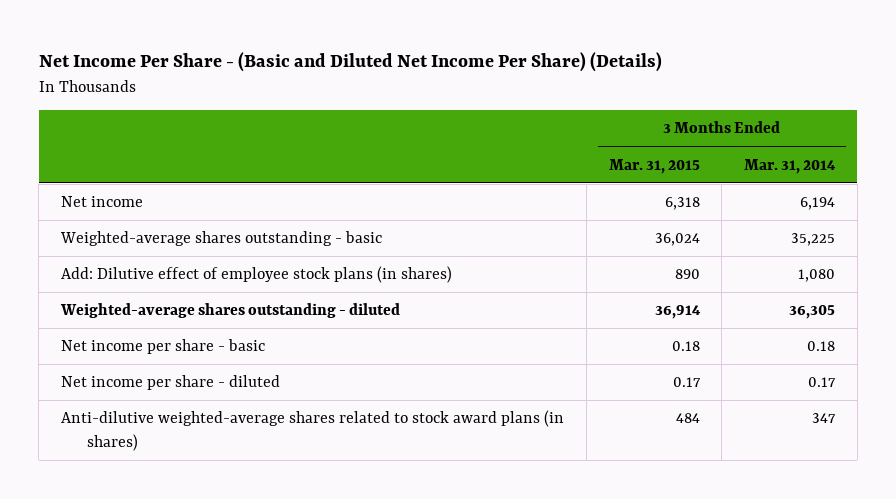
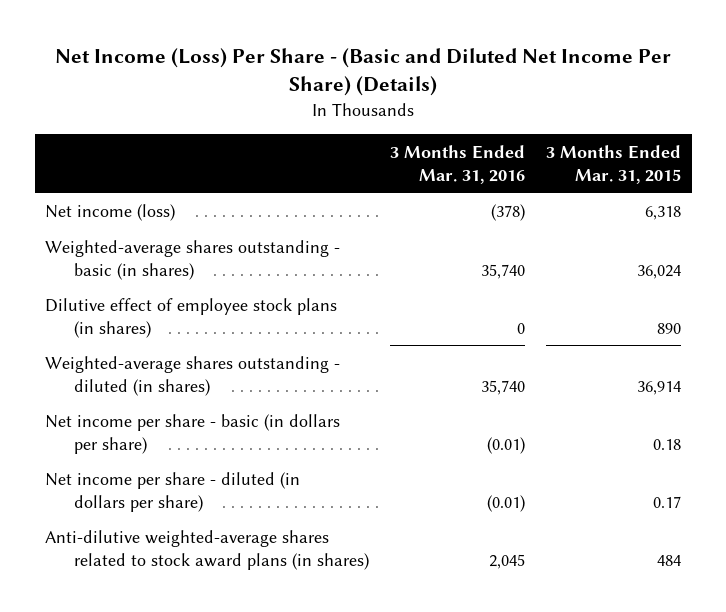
[38,52,662,73] Net Income Per Share - (Basic and Diluted Net Income Per Share) (Details) -> [55,47,672,97] Net Income (Loss) Per Share - (Basic and Diluted Net Income Per Share) (Details)
[744,158,837,174] Mar. 31, 2014 -> none
none -> [389,144,525,184] 3 Months Ended Mar. 31, 2016
[61,196,144,208] Net income -> [45,203,176,221] Net income (loss)
[60,231,383,247] Weighted-average shares outstanding - basic -> [45,239,341,280] Weighted-average shares outstanding - basic (in shares)
[61,266,453,284] Add: Dilutive effect of employee stock plans (in shares) -> [45,297,338,338] Dilutive effect of employee stock plans (in shares)
[60,303,401,319] Weighted-average shares outstanding - diluted -> [45,355,341,396] Weighted-average shares outstanding - diluted (in shares)
[61,339,266,355] Net income per share - basic -> [45,413,341,454] Net income per share - basic (in dollars per share)
[61,375,281,391] Net income per share - diluted -> [45,471,301,512] Net income per share - diluted (in dollars per share)

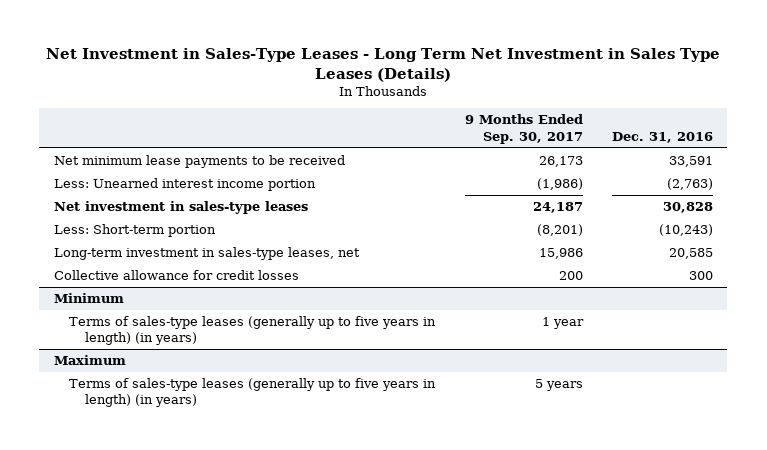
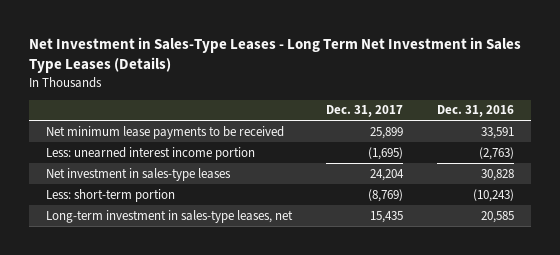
[464,114,583,144] 9 Months Ended Sep. 30, 2017 -> none
none -> [325,105,403,118] Dec. 31, 2017
[53,178,316,192] Less: Unearned interest income portion -> [45,146,255,160] Less: unearned interest income portion
[53,224,216,238] Less: Short-term portion -> [45,188,175,202] Less: short-term portion
[53,270,299,281] Collective allowance for credit losses -> none
[53,293,124,304] Minimum -> none
[69,316,437,346] Terms of sales-type leases (generally up to five years in length) (in years) -> none
[53,355,126,366] Maximum -> none
[69,378,437,408] Terms of sales-type leases (generally up to five years in length) (in years) -> none

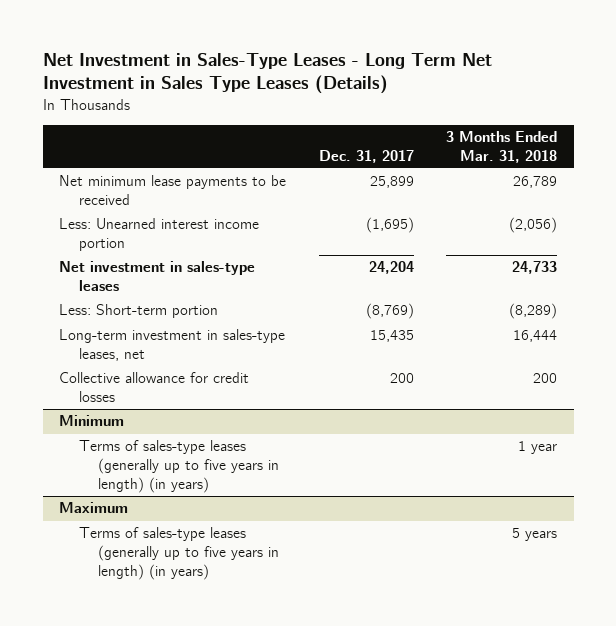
[436,105,514,118] Dec. 31, 2016 -> none
none -> [446,131,558,163] 3 Months Ended Mar. 31, 2018
[45,146,255,160] Less: unearned interest income portion -> [58,218,259,251] Less: Unearned interest income portion
[45,188,175,202] Less: short-term portion -> [58,304,218,319] Less: Short-term portion
none -> [58,372,249,402] Collective allowance for credit losses
none -> [58,415,124,427] Minimum
none -> [78,440,280,493] Terms of sales-type leases (generally up to five years in length) (in years)
none -> [58,502,128,514] Maximum
none -> [78,527,280,580] Terms of sales-type leases (generally up to five years in length) (in years)

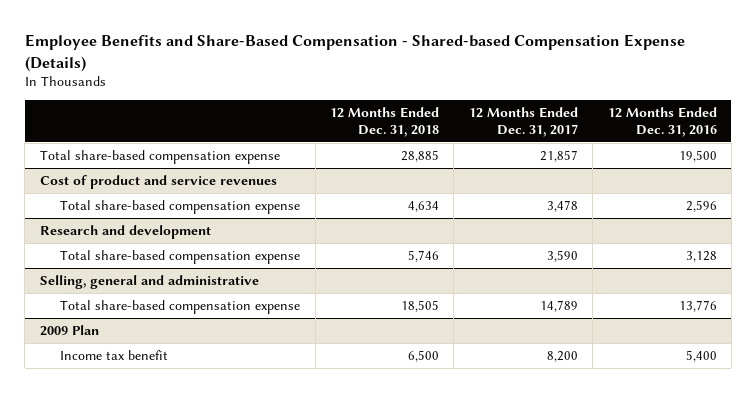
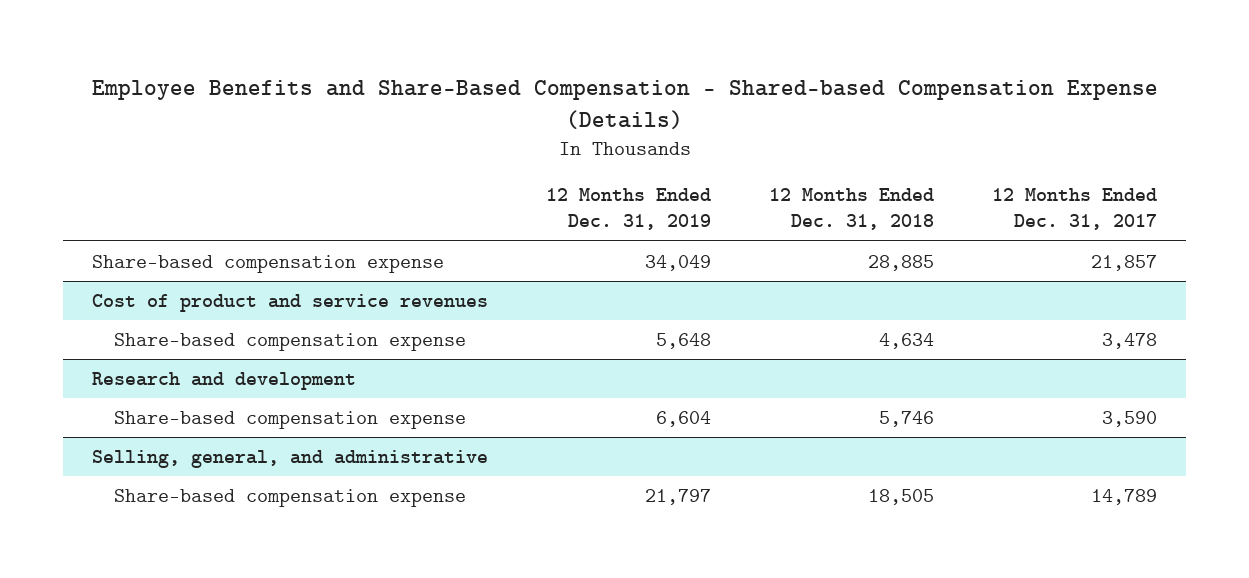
[607,107,717,137] 12 Months Ended Dec. 31, 2016 -> none
none -> [546,187,712,231] 12 Months Ended Dec. 31, 2019
[39,150,280,165] Total share-based compensation expense -> [92,254,445,273] Share-based compensation expense
[60,200,301,215] Total share-based compensation expense -> [114,332,467,351] Share-based compensation expense
[39,325,99,337] 2009 Plan -> none
[60,350,169,361] Income tax benefit -> none
[60,250,301,265] Total share-based compensation expense -> [114,410,467,429] Share-based compensation expense
[39,275,259,290] Selling, general and administrative -> [92,449,489,468] Selling, general, and administrative
[60,300,301,315] Total share-based compensation expense -> [114,488,467,507] Share-based compensation expense

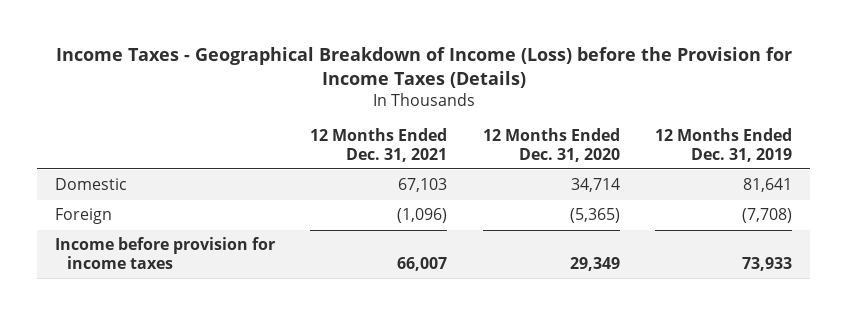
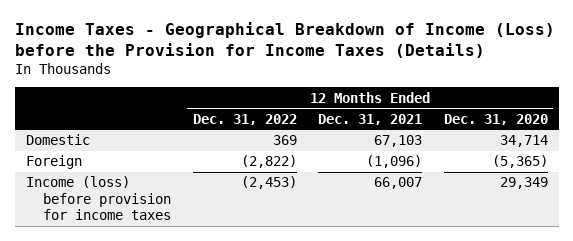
[655,128,793,162] 12 Months Ended Dec. 31, 2019 -> none
none -> [192,113,297,125] Dec. 31, 2022
[54,237,275,269] Income before provision for income taxes -> [25,176,171,220] Income (loss) before provision for income taxes

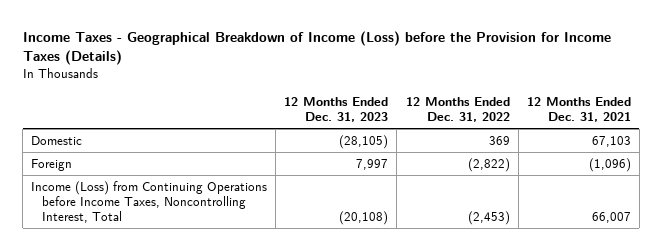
[443,113,548,125] Dec. 31, 2020 -> none
none -> [284,97,389,123] 12 Months Ended Dec. 31, 2023
[25,176,171,220] Income (loss) before provision for income taxes -> [31,180,268,223] Income (Loss) from Continuing Operations before Income Taxes, Noncontrolling Interest, Total

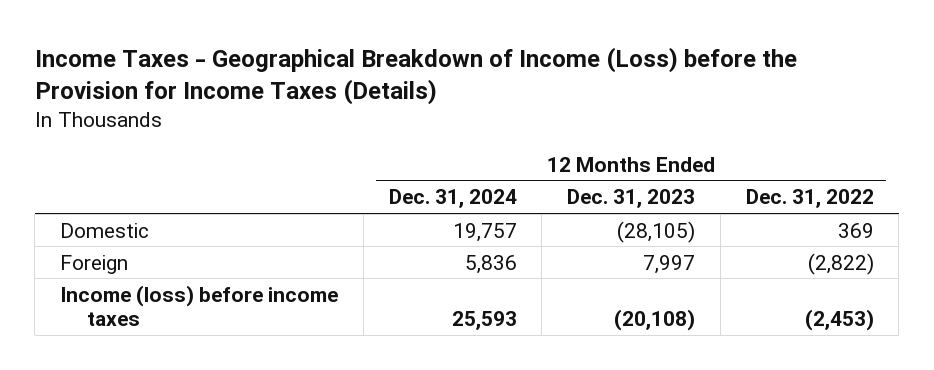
[526,97,631,123] 12 Months Ended Dec. 31, 2021 -> none
none -> [388,189,517,209] Dec. 31, 2024
[31,180,268,223] Income (Loss) from Continuing Operations before Income Taxes, Noncontrolling Interest, Total -> [60,284,339,327] Income (loss) before income taxes

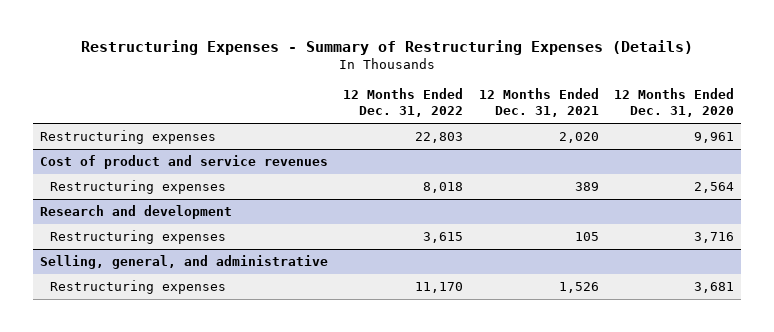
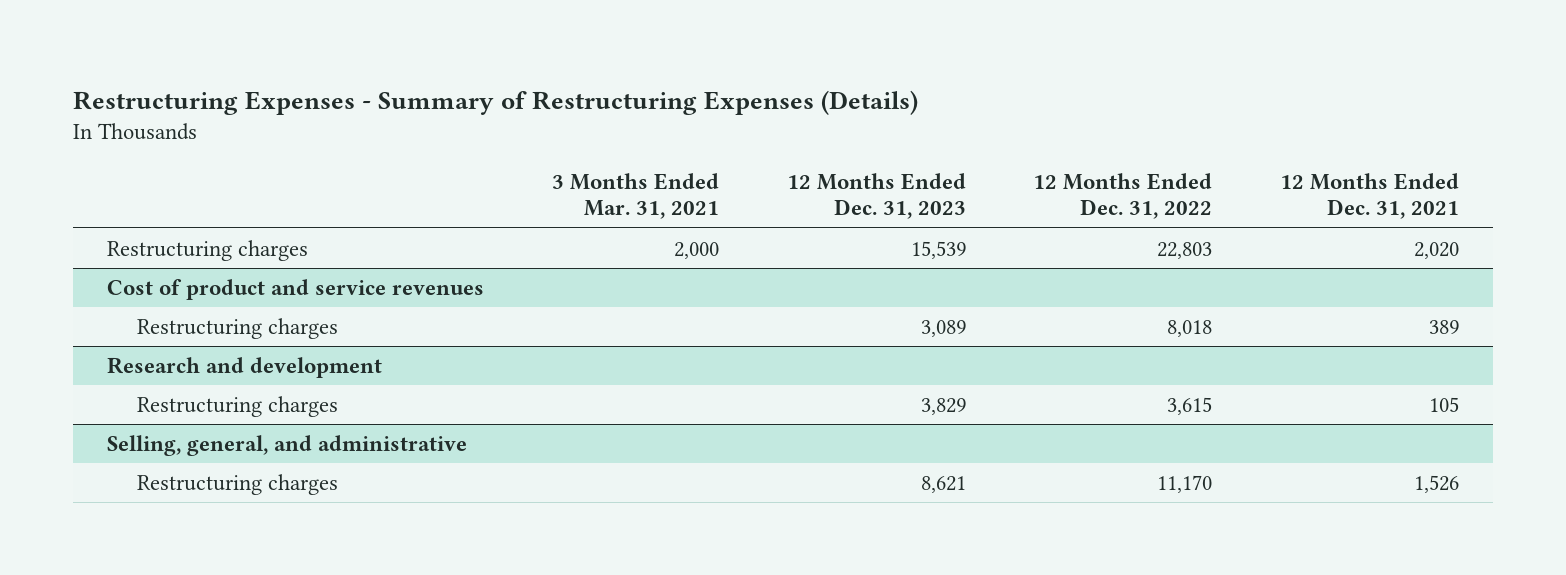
[613,88,734,118] 12 Months Ended Dec. 31, 2020 -> none
none -> [551,172,719,220] 3 Months Ended Mar. 31, 2021
none -> [786,172,966,220] 12 Months Ended Dec. 31, 2023
[40,130,217,145] Restructuring expenses -> [107,240,309,262] Restructuring charges
[50,180,227,195] Restructuring expenses -> [137,318,339,340] Restructuring charges
[50,230,227,245] Restructuring expenses -> [137,396,339,418] Restructuring charges
[50,280,227,295] Restructuring expenses -> [137,474,339,496] Restructuring charges

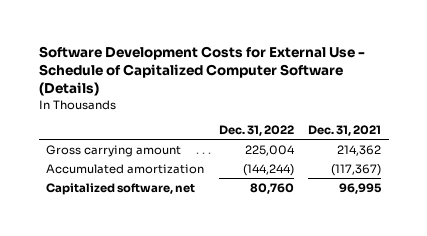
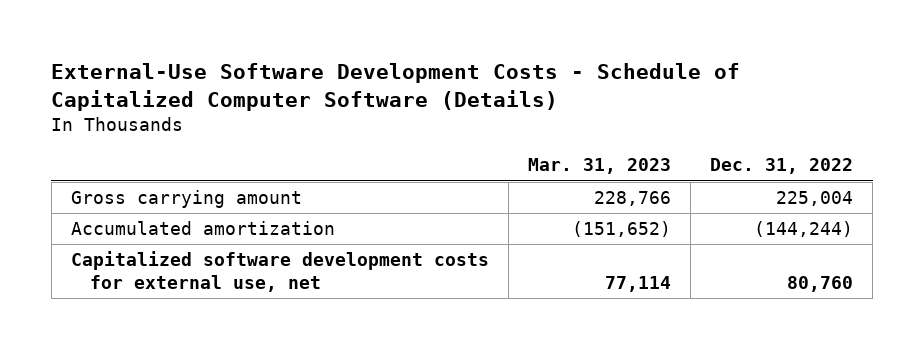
[38,45,365,96] Software Development Costs for External Use - Schedule of Capitalized Computer Software (Details) -> [51,63,741,111] External-Use Software Development Costs - Schedule of Capitalized Computer Software (Details)
[308,124,382,136] Dec. 31, 2021 -> none
none -> [527,158,671,175] Mar. 31, 2023
[46,182,196,195] Capitalized software, net -> [70,251,489,293] Capitalized software development costs for external use, net

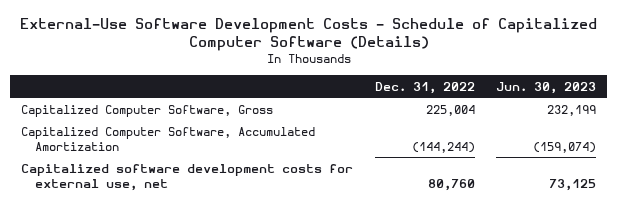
[527,158,671,175] Mar. 31, 2023 -> none
none -> [496,81,597,94] Jun. 30, 2023
[70,190,302,209] Gross carrying amount -> [21,104,274,117] Capitalized Computer Software, Gross
[70,221,335,236] Accumulated amortization -> [21,126,316,151] Capitalized Computer Software, Accumulated Amortization

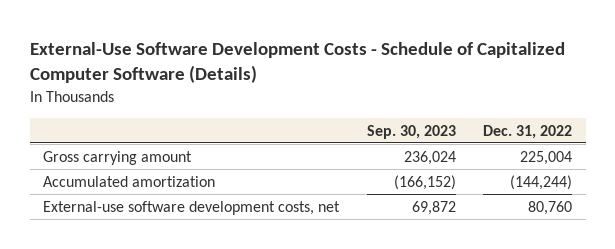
[496,81,597,94] Jun. 30, 2023 -> none
none -> [366,124,456,139] Sep. 30, 2023
[21,104,274,117] Capitalized Computer Software, Gross -> [43,150,193,165] Gross carrying amount
[21,126,316,151] Capitalized Computer Software, Accumulated Amortization -> [43,175,216,187] Accumulated amortization
[21,163,354,191] Capitalized software development costs for external use, net -> [43,200,341,215] External-use software development costs, net

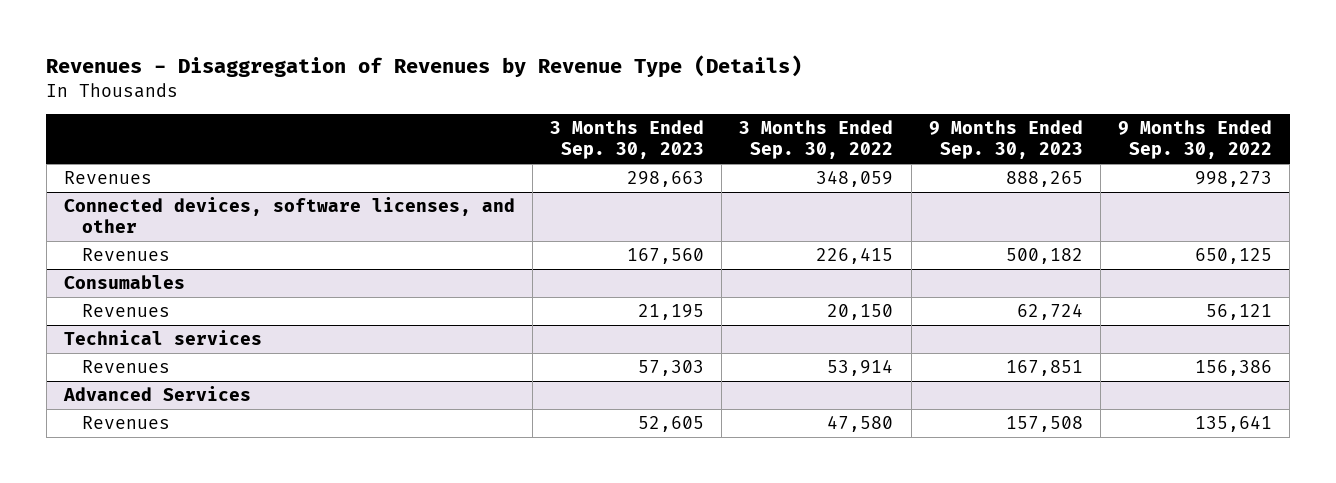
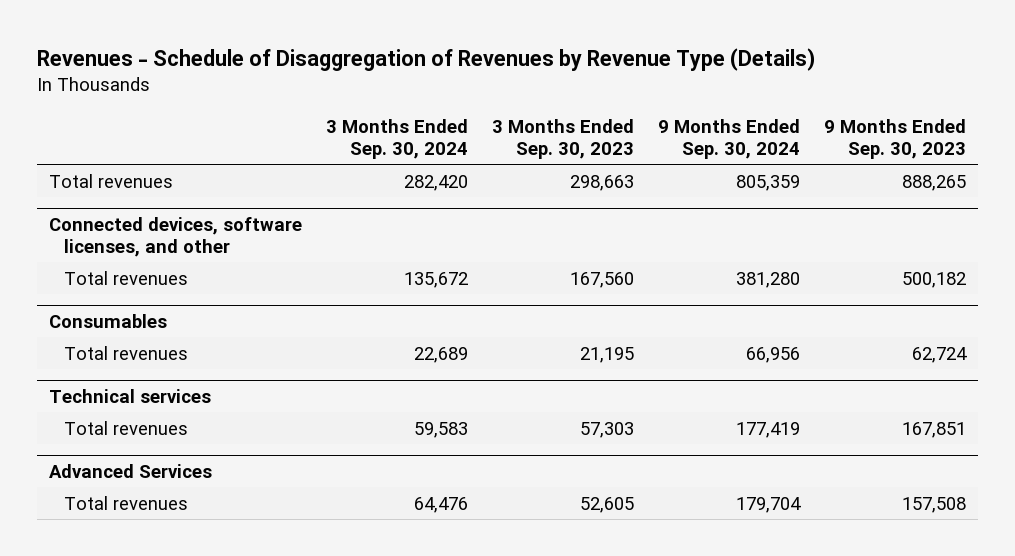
[46,55,803,79] Revenues - Disaggregation of Revenues by Revenue Type (Details) -> [37,48,816,72] Revenues - Schedule of Disaggregation of Revenues by Revenue Type (Details)
[739,120,894,160] 3 Months Ended Sep. 30, 2022 -> none
[1117,120,1272,160] 9 Months Ended Sep. 30, 2022 -> none
none -> [326,118,469,159] 3 Months Ended Sep. 30, 2024
none -> [657,118,800,159] 9 Months Ended Sep. 30, 2024
[63,171,152,185] Revenues -> [49,173,174,188] Total revenues
[81,248,170,262] Revenues -> [63,270,188,285] Total revenues
[81,304,170,318] Revenues -> [63,345,188,360] Total revenues
[81,360,170,374] Revenues -> [63,420,188,435] Total revenues
[81,416,170,430] Revenues -> [63,495,188,510] Total revenues

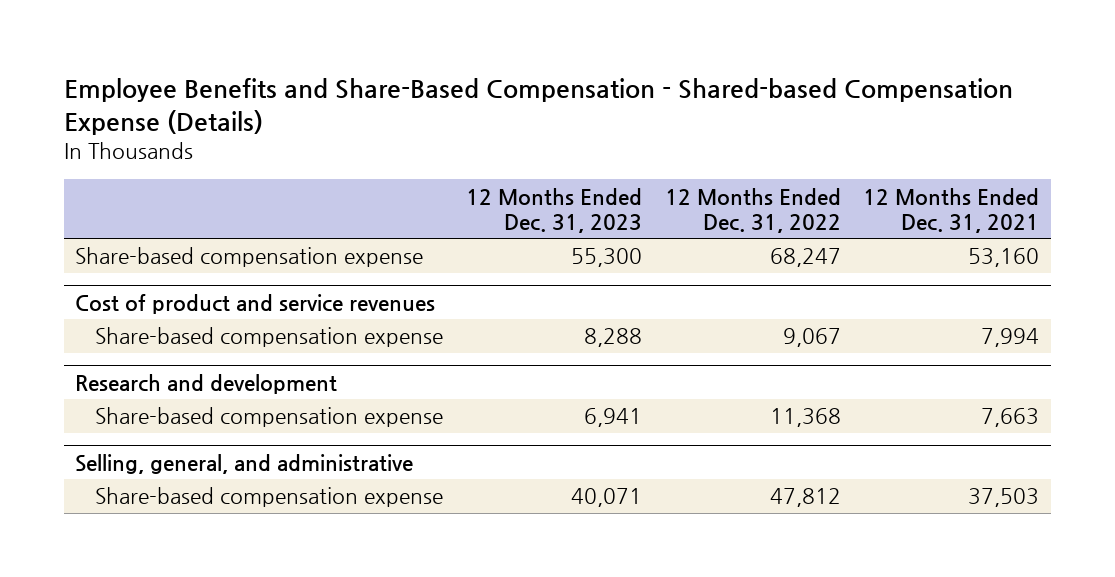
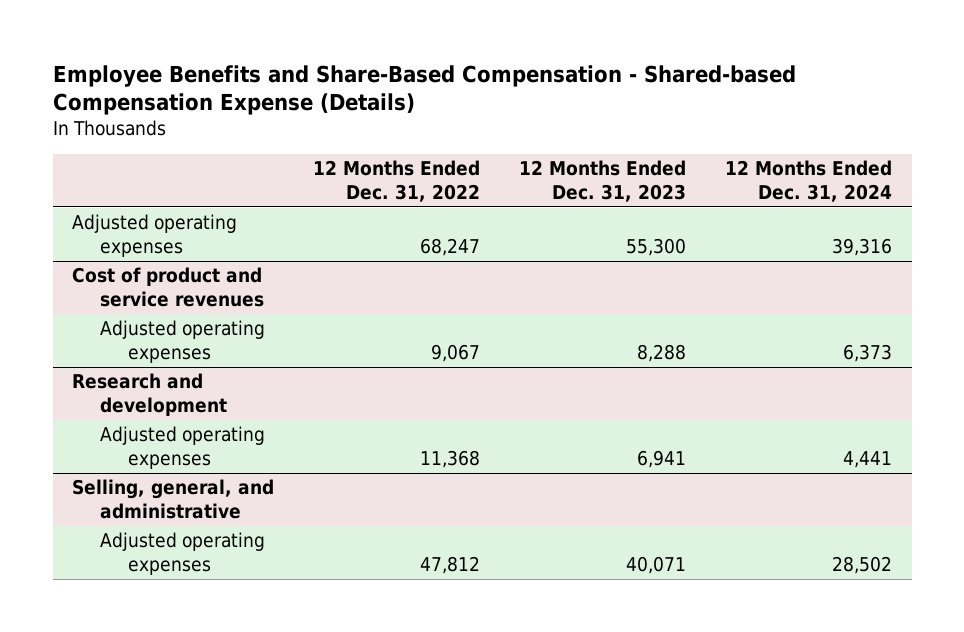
[863,187,1040,233] 12 Months Ended Dec. 31, 2021 -> none
none -> [725,159,893,202] 12 Months Ended Dec. 31, 2024
[75,247,424,268] Share-based compensation expense -> [72,214,238,258] Adjusted operating expenses
[94,327,443,348] Share-based compensation expense -> [100,320,266,364] Adjusted operating expenses
[94,407,443,428] Share-based compensation expense -> [100,426,266,470] Adjusted operating expenses
[94,487,443,508] Share-based compensation expense -> [100,532,266,576] Adjusted operating expenses

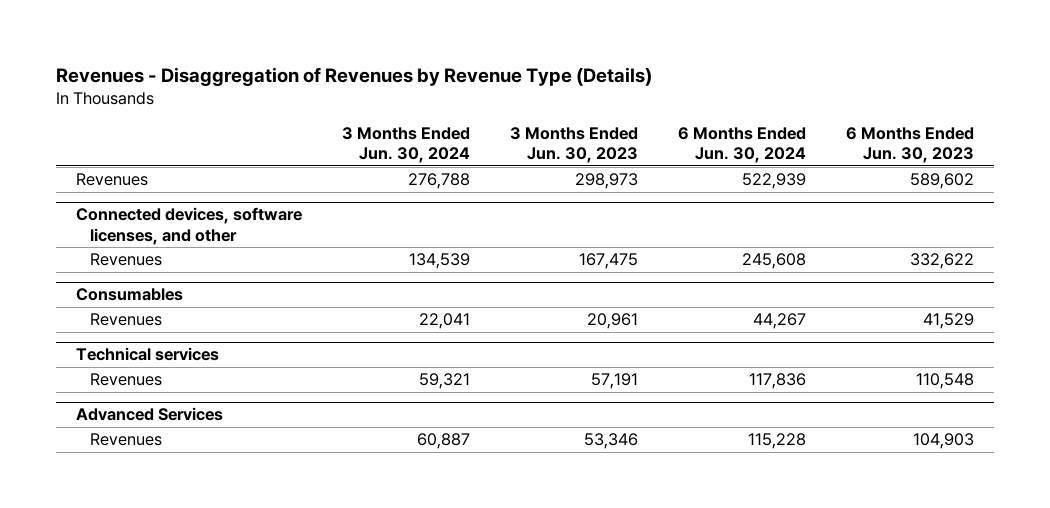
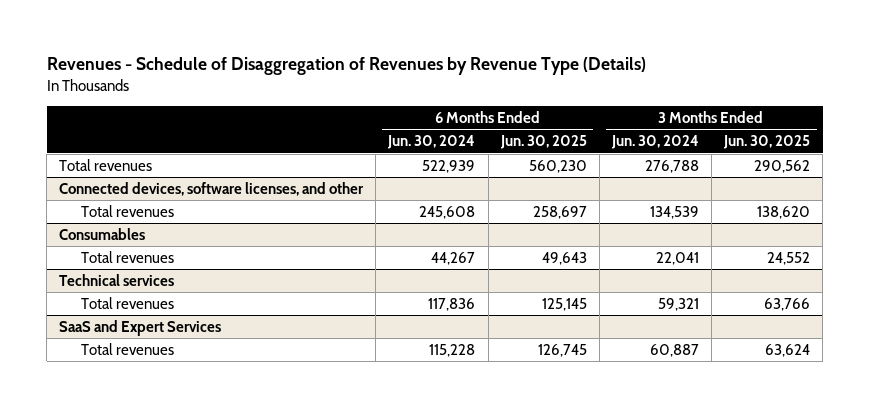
[56,66,653,86] Revenues - Disaggregation of Revenues by Revenue Type (Details) -> [46,57,646,76] Revenues - Schedule of Disaggregation of Revenues by Revenue Type (Details)
[509,126,638,163] 3 Months Ended Jun. 30, 2023 -> none
[845,126,974,163] 6 Months Ended Jun. 30, 2023 -> none
none -> [499,135,587,150] Jun. 30, 2025
none -> [723,135,811,150] Jun. 30, 2025
[76,173,149,187] Revenues -> [59,159,153,172] Total revenues
[90,253,163,267] Revenues -> [80,205,174,218] Total revenues
[90,313,163,327] Revenues -> [80,251,174,264] Total revenues
[76,407,224,422] Advanced Services -> none
[90,373,163,387] Revenues -> [80,297,174,310] Total revenues
none -> [59,320,222,337] SaaS and Expert Services
[90,433,163,447] Revenues -> [80,343,174,356] Total revenues

